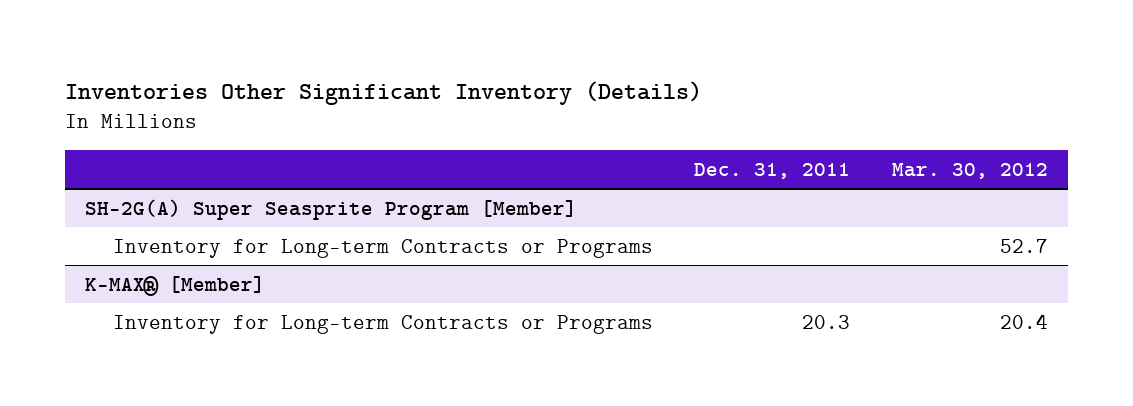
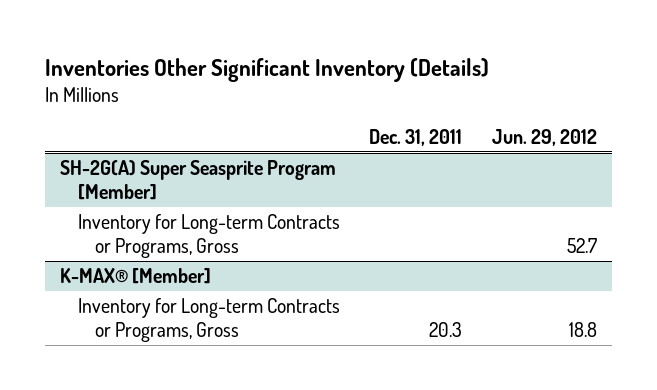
[891,162,1048,179] Mar. 30, 2012 -> none
none -> [491,128,597,146] Jun. 29, 2012
[112,238,653,258] Inventory for Long-term Contracts or Programs -> [77,214,340,258] Inventory for Long-term Contracts or Programs, Gross
[112,314,653,334] Inventory for Long-term Contracts or Programs -> [77,298,340,342] Inventory for Long-term Contracts or Programs, Gross

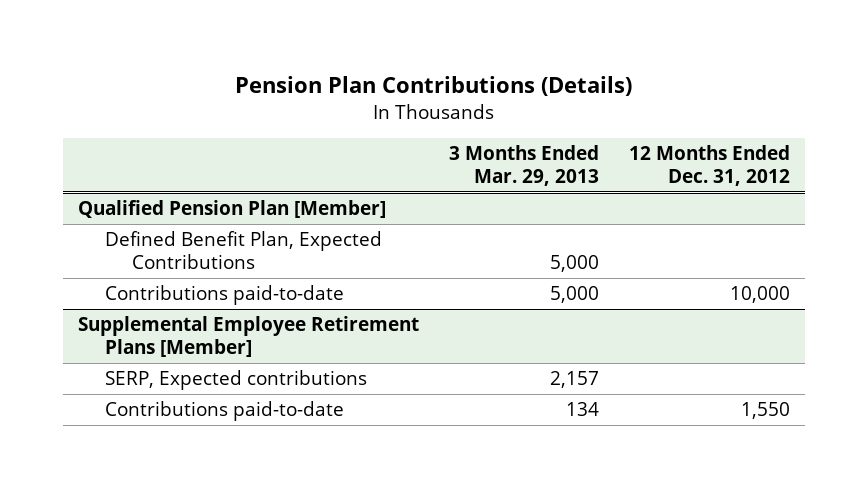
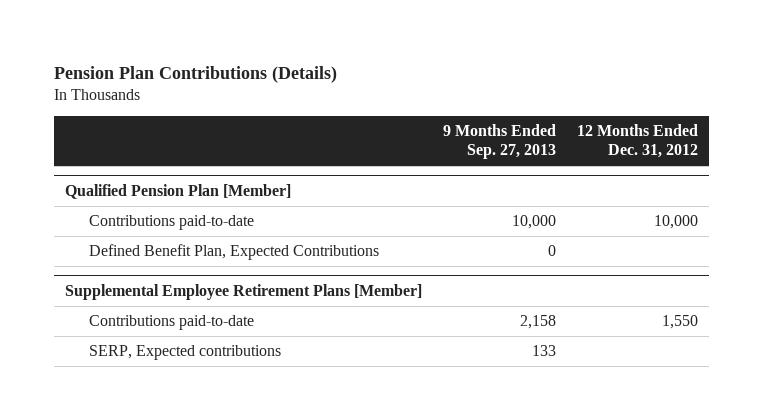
[448,145,599,187] 3 Months Ended Mar. 29, 2013 -> none
none -> [442,123,556,160] 9 Months Ended Sep. 27, 2013
[105,231,383,270] Defined Benefit Plan, Expected Contributions -> [88,244,379,261] Defined Benefit Plan, Expected Contributions
[105,370,368,391] SERP, Expected contributions -> [88,345,281,361] SERP, Expected contributions

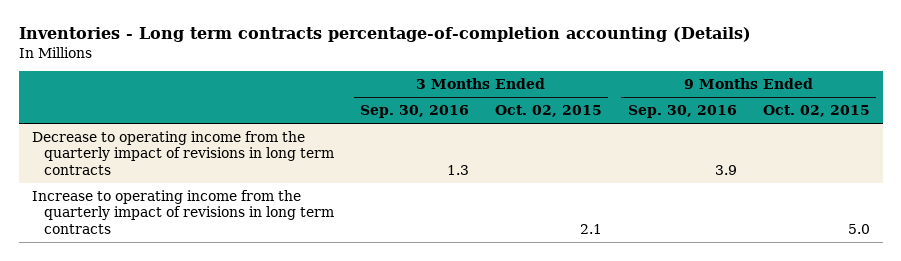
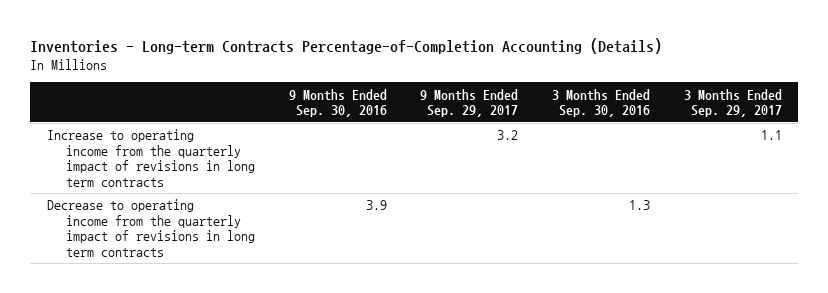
[18,27,751,43] Inventories - Long term contracts percentage-of-completion accounting (Details) -> [29,37,662,54] Inventories - Long-term Contracts Percentage-of-Completion Accounting (Details)
[494,105,602,118] Oct. 02, 2015 -> none
[762,105,870,118] Oct. 02, 2015 -> none
none -> [420,88,519,118] 9 Months Ended Sep. 29, 2017
none -> [683,88,782,118] 3 Months Ended Sep. 29, 2017
[31,130,335,175] Decrease to operating income from the quarterly impact of revisions in long term contracts -> [46,199,255,257] Decrease to operating income from the quarterly impact of revisions in long term contracts

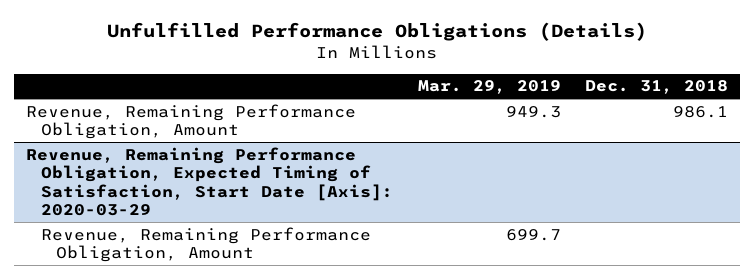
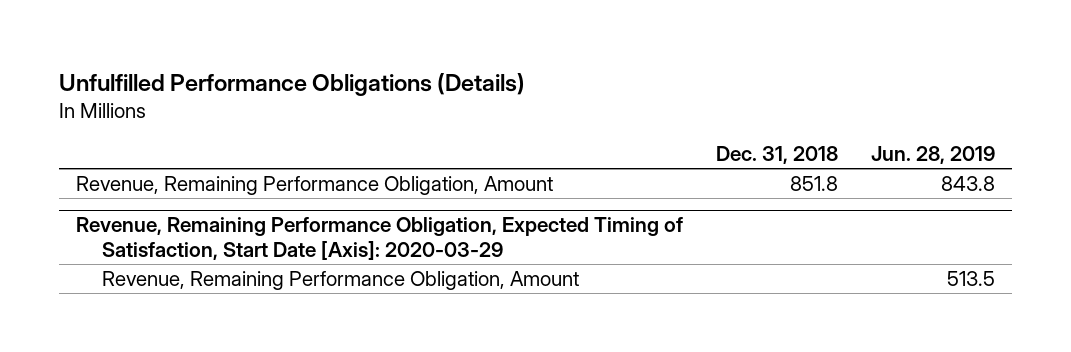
[417,80,561,95] Mar. 29, 2019 -> none
none -> [871,146,996,165] Jun. 28, 2019
[673,105,729,118] 986.1 -> [789,176,838,192] 851.8

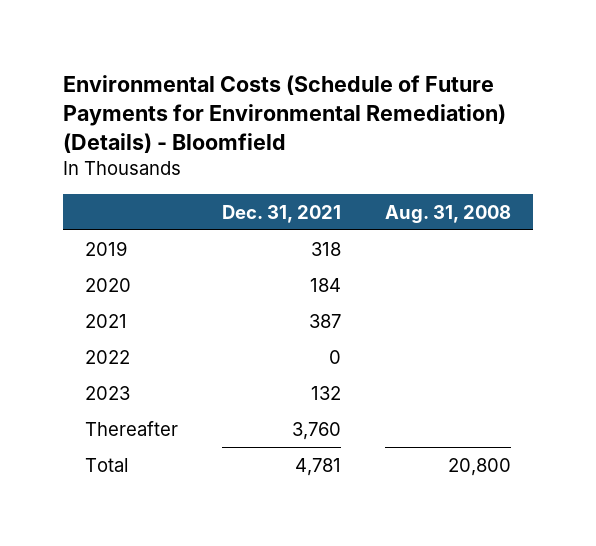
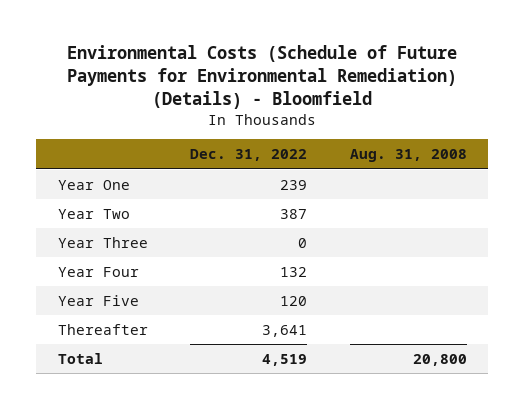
[221,204,341,223] Dec. 31, 2021 -> none
none -> [190,149,308,162] Dec. 31, 2022
[84,240,127,256] 2019 -> [57,180,130,191] Year One
[84,277,131,292] 2020 -> [57,209,130,220] Year Two
[84,313,127,328] 2021 -> [57,237,148,249] Year Three
[84,349,130,364] 2022 -> [57,267,139,278] Year Four
[84,385,130,400] 2023 -> [57,295,139,307] Year Five

